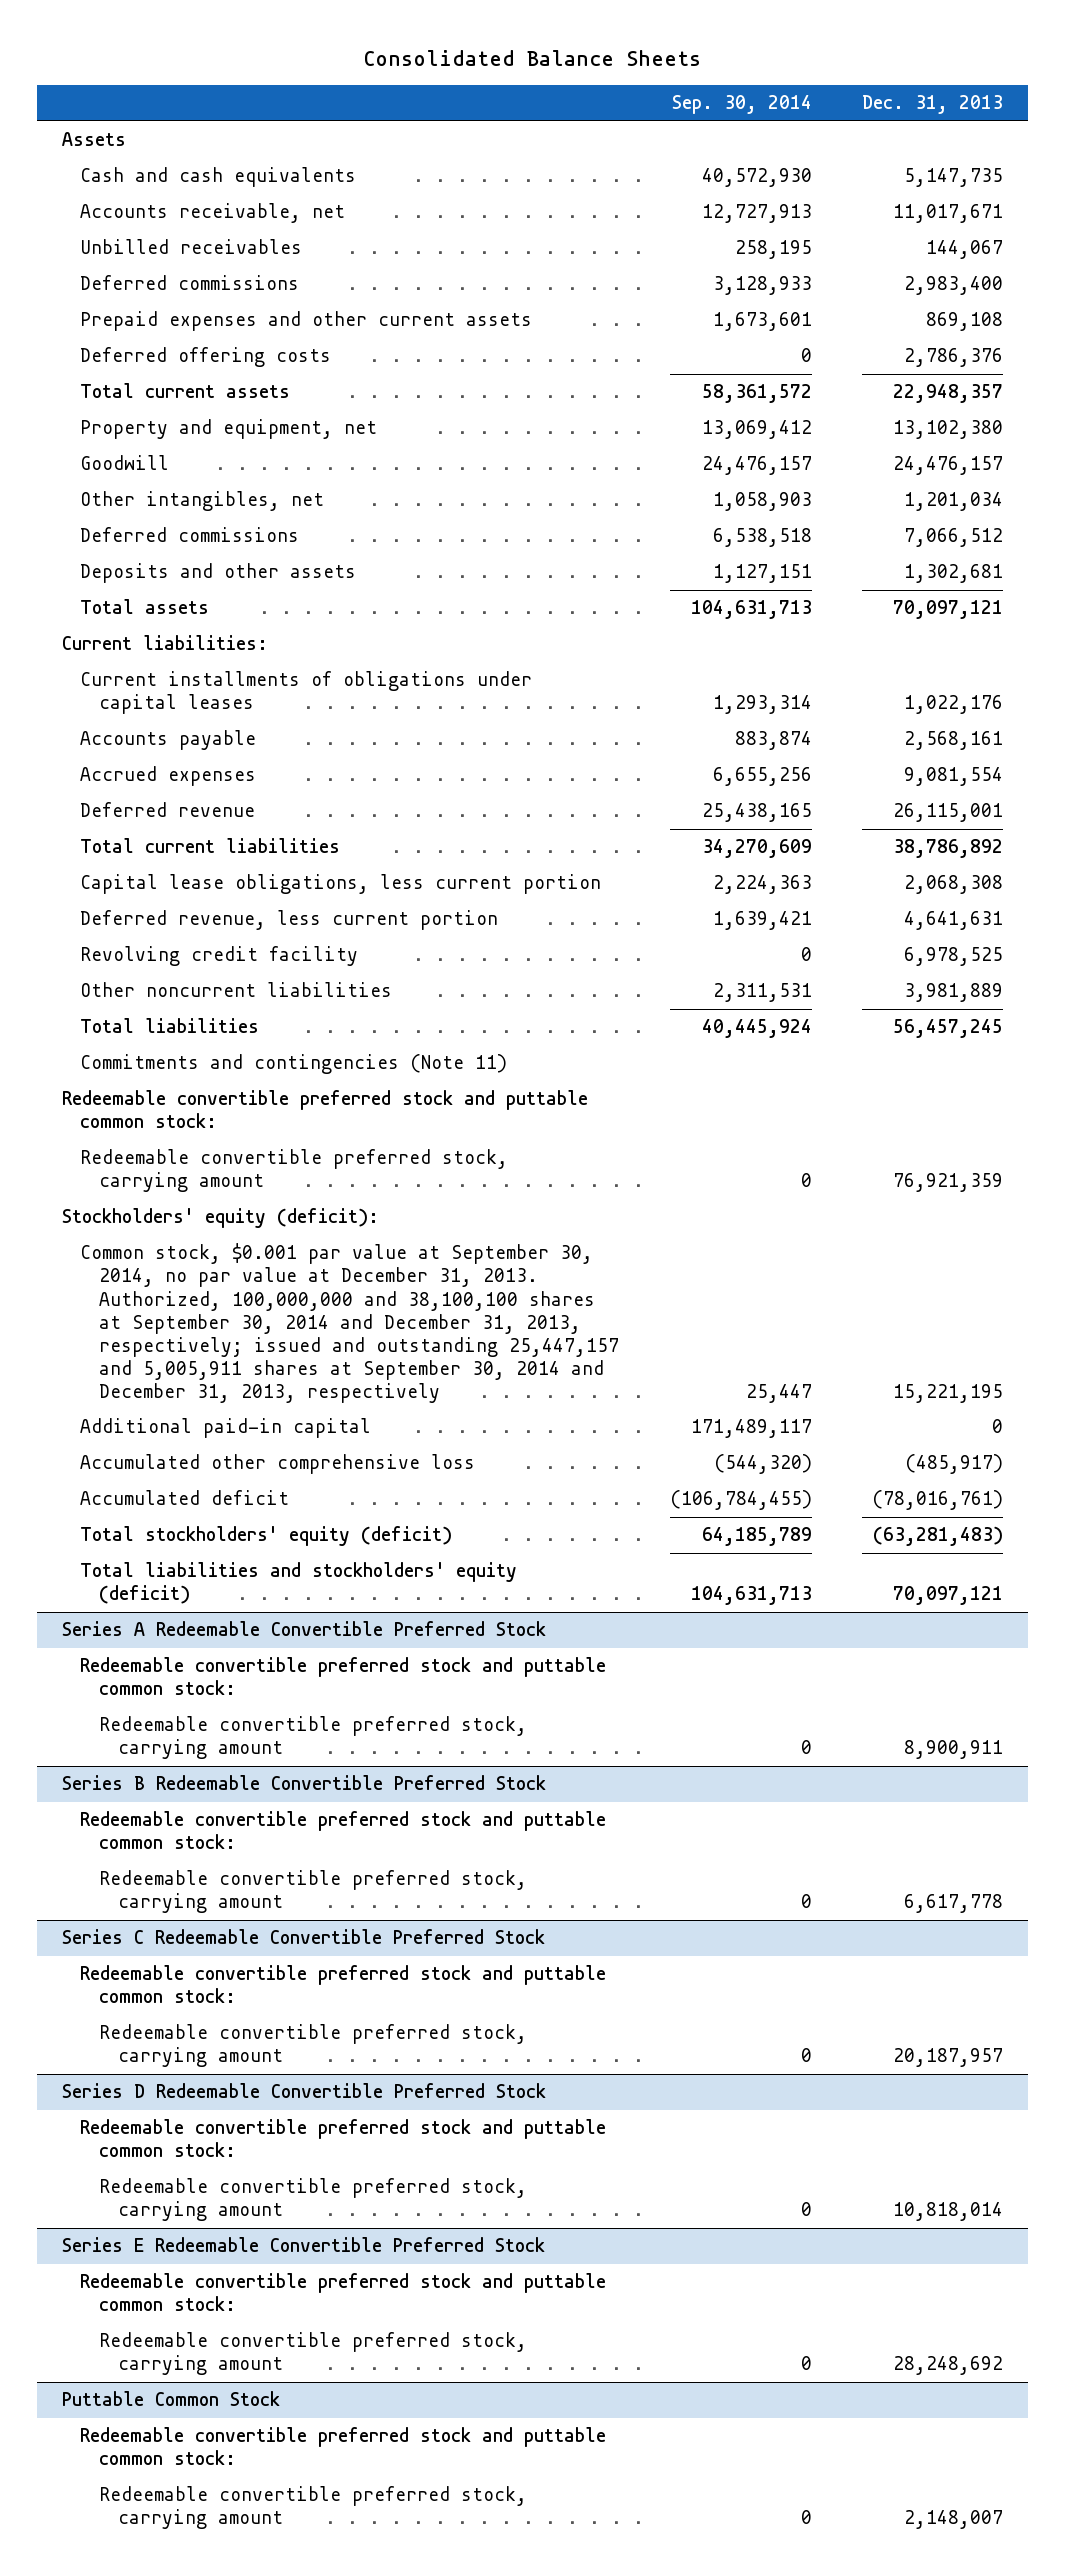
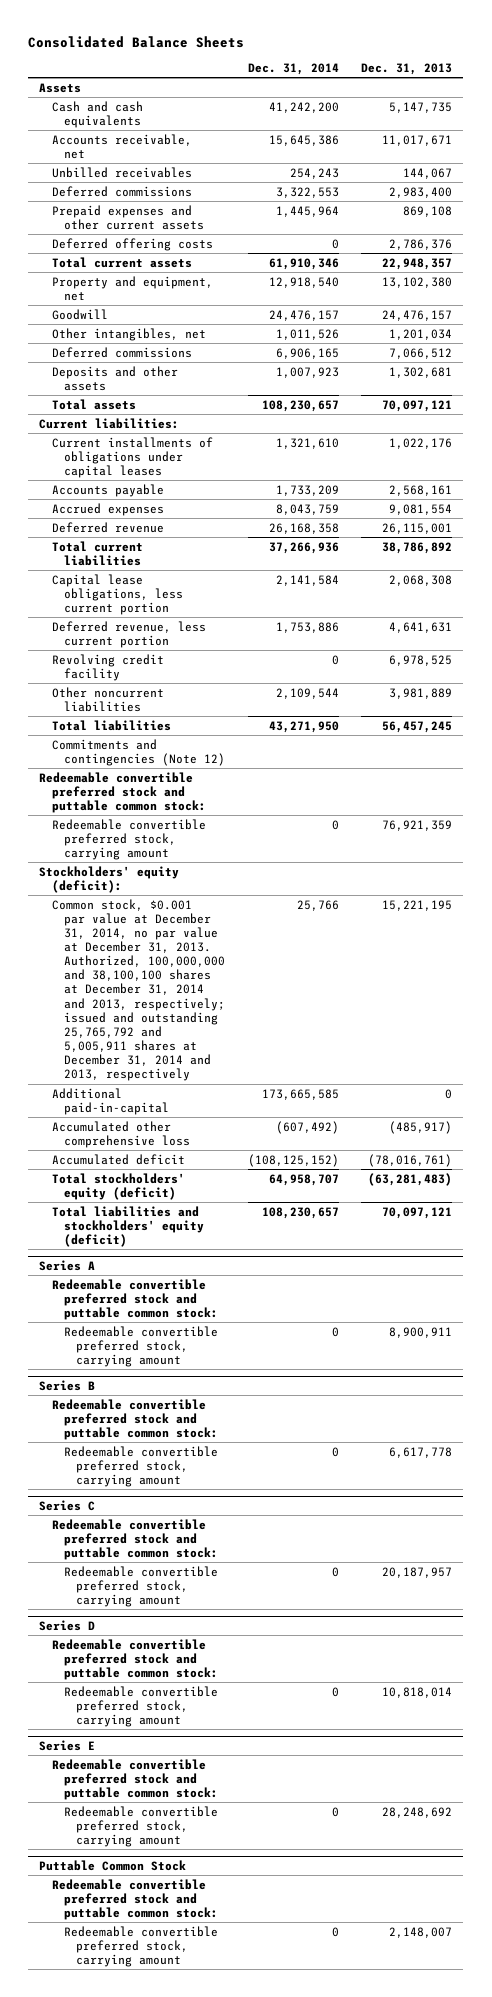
[671,95,812,115] Sep. 30, 2014 -> none
none -> [247,62,339,75] Dec. 31, 2014
[80,1054,508,1075] Commitments and contingencies (Note 11) -> [51,738,226,766] Commitments and contingencies (Note 12)
[80,1243,620,1403] Common stock, $0.001 par value at September 30, 2014, no par value at December 31, 2013. Authorized, 100,000,000 and 38,100,100 shares at September 30, 2014 and December 31, 2013, respectively; issued and outstanding 25,447,157 and 5,005,911 shares at September 30, 2014 and December 31, 2013, respectively -> [51,898,226,1082] Common stock, $0.001 par value at December 31, 2014, no par value at December 31, 2013. Authorized, 100,000,000 and 38,100,100 shares at December 31, 2014 and 2013, respectively; issued and outstanding 25,765,792 and 5,005,911 shares at December 31, 2014 and 2013, respectively
[80,1418,372,1439] Additional paid-in capital -> [51,1087,170,1115] Additional paid-in-capital
[61,1621,546,1637] Series A Redeemable Convertible Preferred Stock -> none
none -> [39,1259,96,1271] Series A
[61,1775,546,1791] Series B Redeemable Convertible Preferred Stock -> none
none -> [39,1379,96,1391] Series B
[61,1929,545,1945] Series C Redeemable Convertible Preferred Stock -> none
none -> [39,1499,96,1511] Series C
[61,2083,546,2099] Series D Redeemable Convertible Preferred Stock -> none
none -> [39,1619,96,1631] Series D
[61,2237,545,2253] Series E Redeemable Convertible Preferred Stock -> none
none -> [39,1739,96,1751] Series E

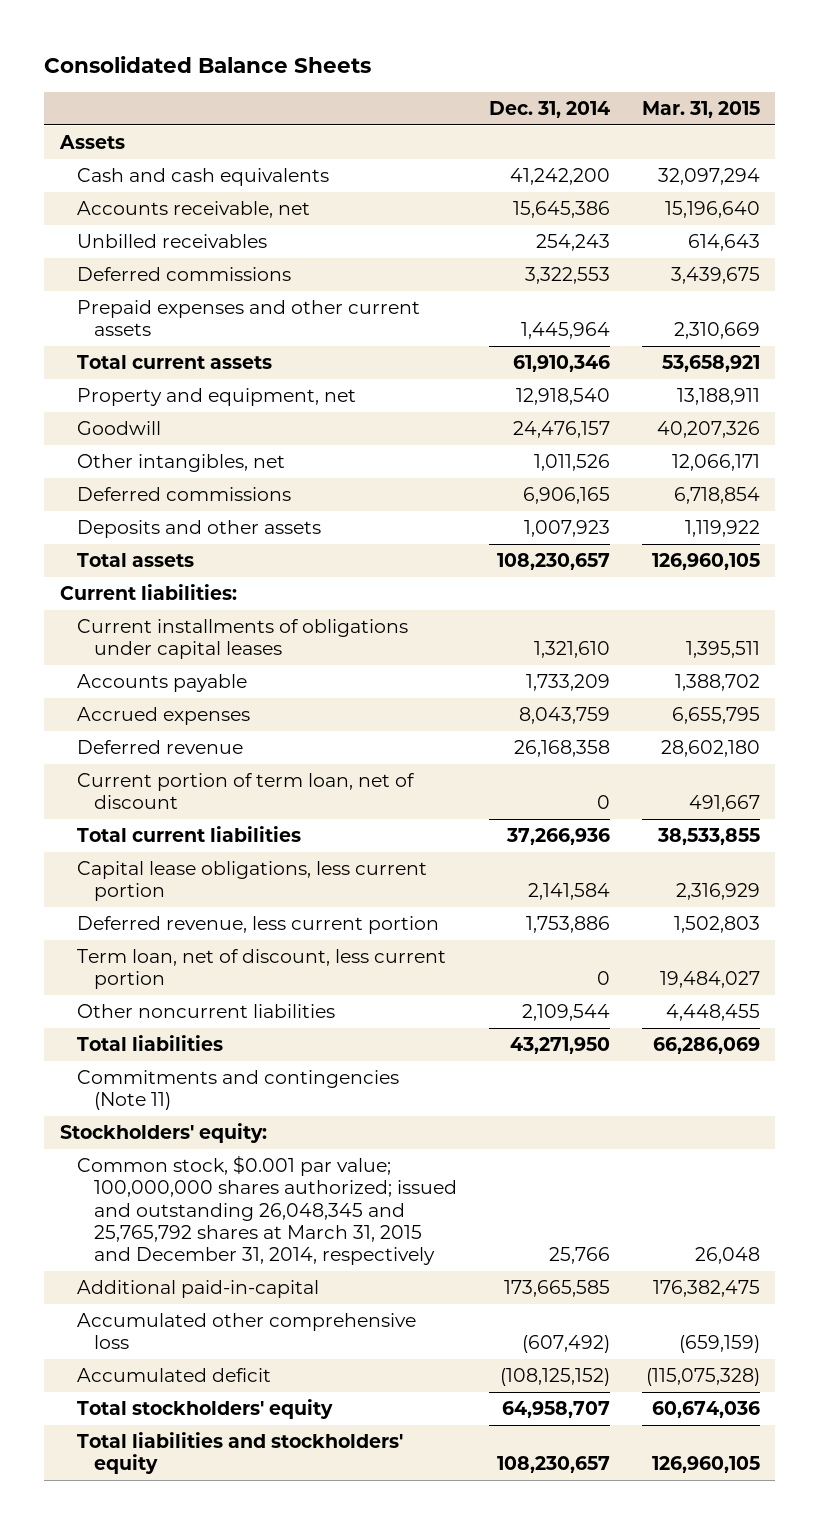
[361,62,453,75] Dec. 31, 2013 -> none
none -> [641,100,760,118] Mar. 31, 2015
[51,237,213,251] Deferred offering costs -> none
none -> [77,773,416,810] Current portion of term loan, net of discount
[51,653,164,681] Revolving credit facility -> none
none -> [77,949,447,990] Term loan, net of discount, less current portion
[39,771,206,813] Redeemable convertible preferred stock and puttable common stock: -> none
[51,818,206,860] Redeemable convertible preferred stock, carrying amount -> none
[51,738,226,766] Commitments and contingencies (Note 12) -> [77,1070,400,1111] Commitments and contingencies (Note 11)
[39,865,180,893] Stockholders' equity (deficit): -> [59,1123,267,1144] Stockholders' equity:
[51,898,226,1082] Common stock, $0.001 par value at December 31, 2014, no par value at December 31, 2013. Authorized, 100,000,000 and 38,100,100 shares at December 31, 2014 and 2013, respectively; issued and outstanding 25,765,792 and 5,005,911 shares at December 31, 2014 and 2013, respectively -> [77,1155,458,1265] Common stock, $0.001 par value; 100,000,000 shares authorized; issued and outstanding 26,048,345 and 25,765,792 shares at March 31, 2015 and December 31, 2014, respectively
[39,1259,96,1271] Series A -> none
[51,1278,219,1320] Redeemable convertible preferred stock and puttable common stock: -> none
[64,1325,219,1367] Redeemable convertible preferred stock, carrying amount -> none
[39,1379,96,1391] Series B -> none
[51,1398,219,1440] Redeemable convertible preferred stock and puttable common stock: -> none
[64,1445,219,1487] Redeemable convertible preferred stock, carrying amount -> none
[39,1499,96,1511] Series C -> none
[51,1518,219,1560] Redeemable convertible preferred stock and puttable common stock: -> none
[64,1565,219,1607] Redeemable convertible preferred stock, carrying amount -> none
[39,1619,96,1631] Series D -> none
[51,1638,219,1680] Redeemable convertible preferred stock and puttable common stock: -> none
[64,1685,219,1727] Redeemable convertible preferred stock, carrying amount -> none
[39,1739,96,1751] Series E -> none
[51,1758,219,1800] Redeemable convertible preferred stock and puttable common stock: -> none
[64,1805,219,1847] Redeemable convertible preferred stock, carrying amount -> none
[39,1859,187,1871] Puttable Common Stock -> none
[51,1878,219,1920] Redeemable convertible preferred stock and puttable common stock: -> none
[64,1925,219,1967] Redeemable convertible preferred stock, carrying amount -> none
[51,1172,185,1200] Total stockholders' equity (deficit) -> [77,1399,334,1420] Total stockholders' equity
[51,1205,205,1247] Total liabilities and stockholders' equity (deficit) -> [77,1432,404,1475] Total liabilities and stockholders' equity

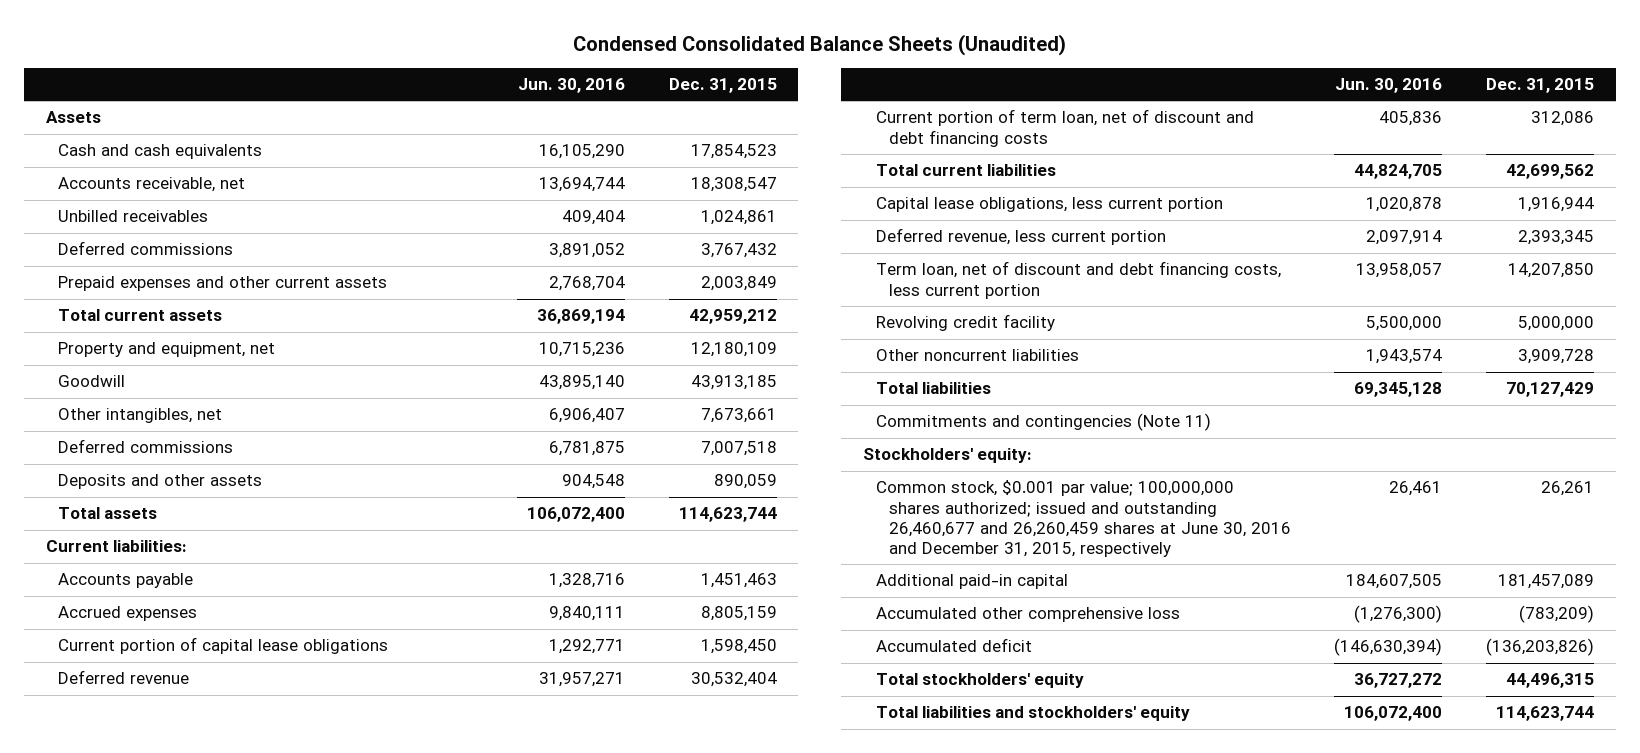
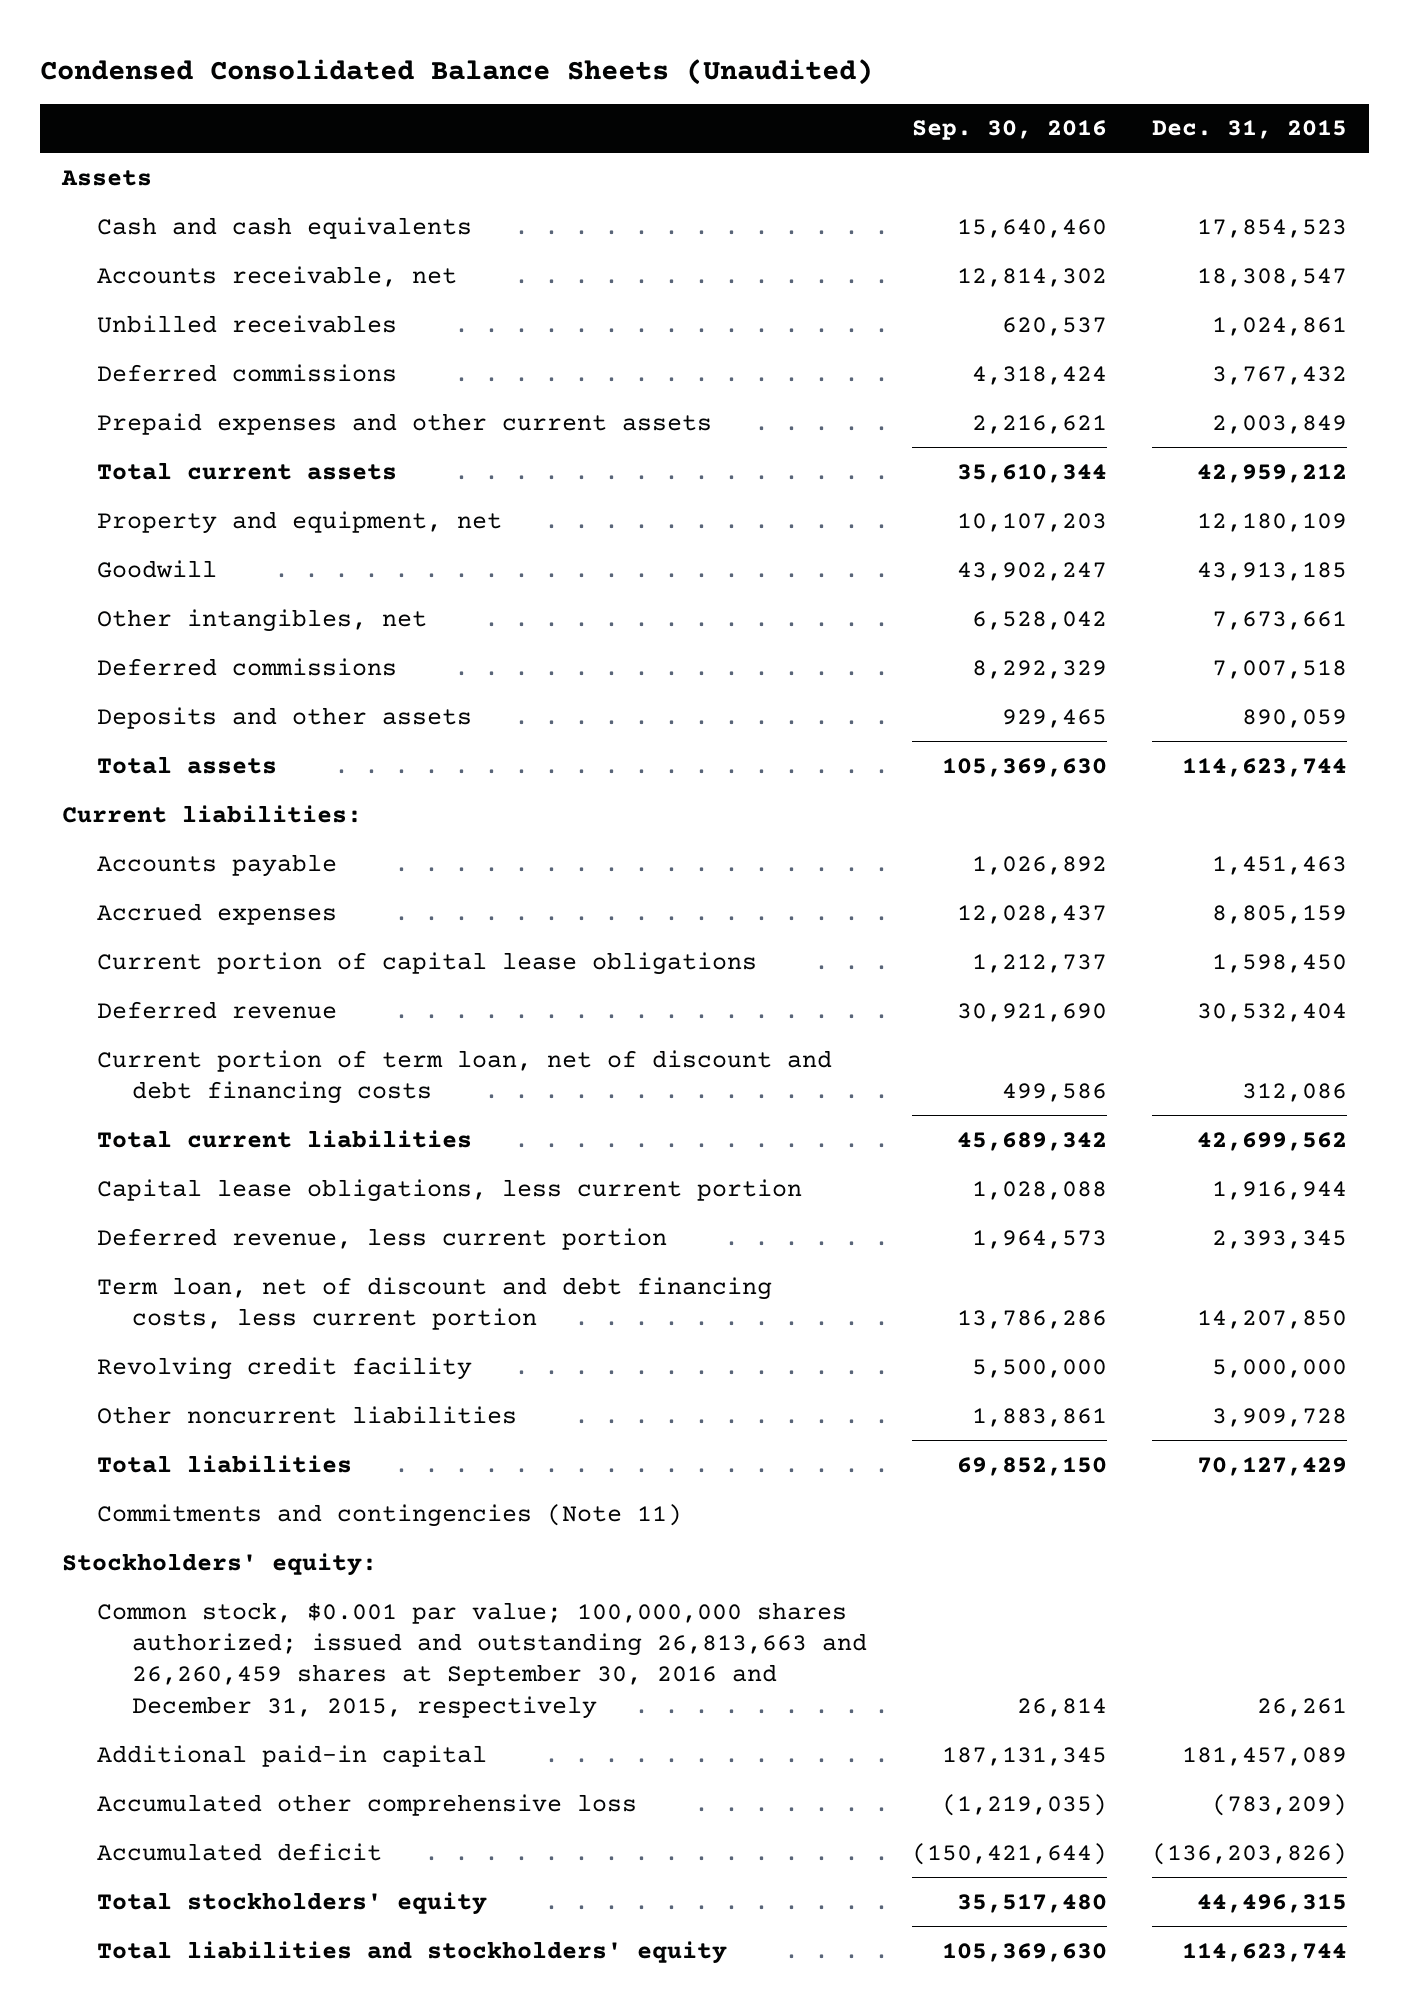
[517,78,625,94] Jun. 30, 2016 -> none
none -> [911,120,1107,141] Sep. 30, 2016
[875,480,1291,557] Common stock, $0.001 par value; 100,000,000 shares authorized; issued and outstanding 26,460,677 and 26,260,459 shares at June 30, 2016 and December 31, 2015, respectively -> [96,1601,867,1719] Common stock, $0.001 par value; 100,000,000 shares authorized; issued and outstanding 26,813,663 and 26,260,459 shares at September 30, 2016 and December 31, 2015, respectively

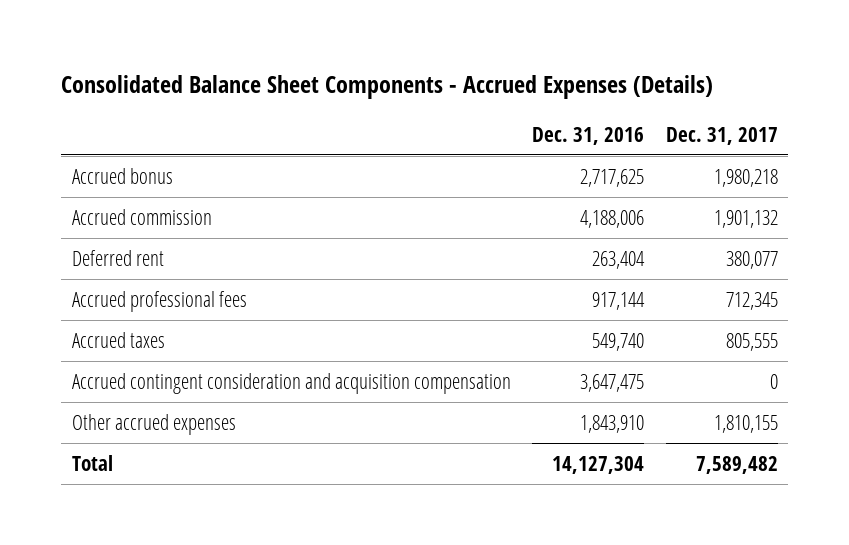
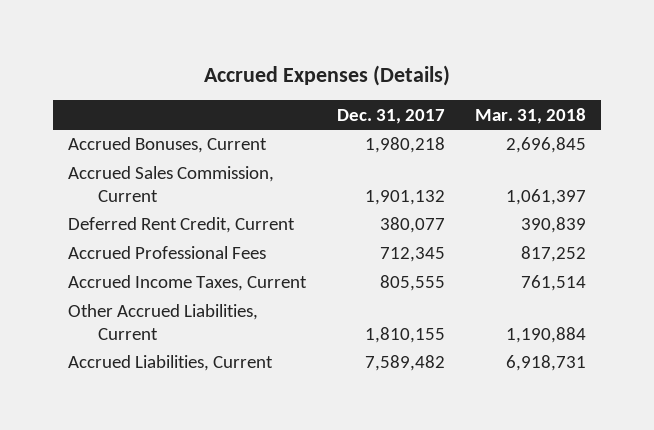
[60,75,713,100] Consolidated Balance Sheet Components - Accrued Expenses (Details) -> [204,64,451,86] Accrued Expenses (Details)
[532,126,645,145] Dec. 31, 2016 -> none
none -> [474,107,586,124] Mar. 31, 2018
[71,372,511,394] Accrued contingent consideration and acquisition compensation -> none
[71,167,173,184] Accrued bonus -> [68,137,268,154] Accrued Bonuses, Current
[71,208,212,225] Accrued commission -> [68,166,275,202] Accrued Sales Commission, Current
[71,249,164,266] Deferred rent -> [68,217,296,234] Deferred Rent Credit, Current
[71,290,247,312] Accrued professional fees -> [68,246,267,260] Accrued Professional Fees
[71,331,165,348] Accrued taxes -> [68,275,308,292] Accrued Income Taxes, Current
[71,413,236,435] Other accrued expenses -> [68,304,259,340] Other Accrued Liabilities, Current
[71,454,113,471] Total -> [68,355,274,372] Accrued Liabilities, Current

